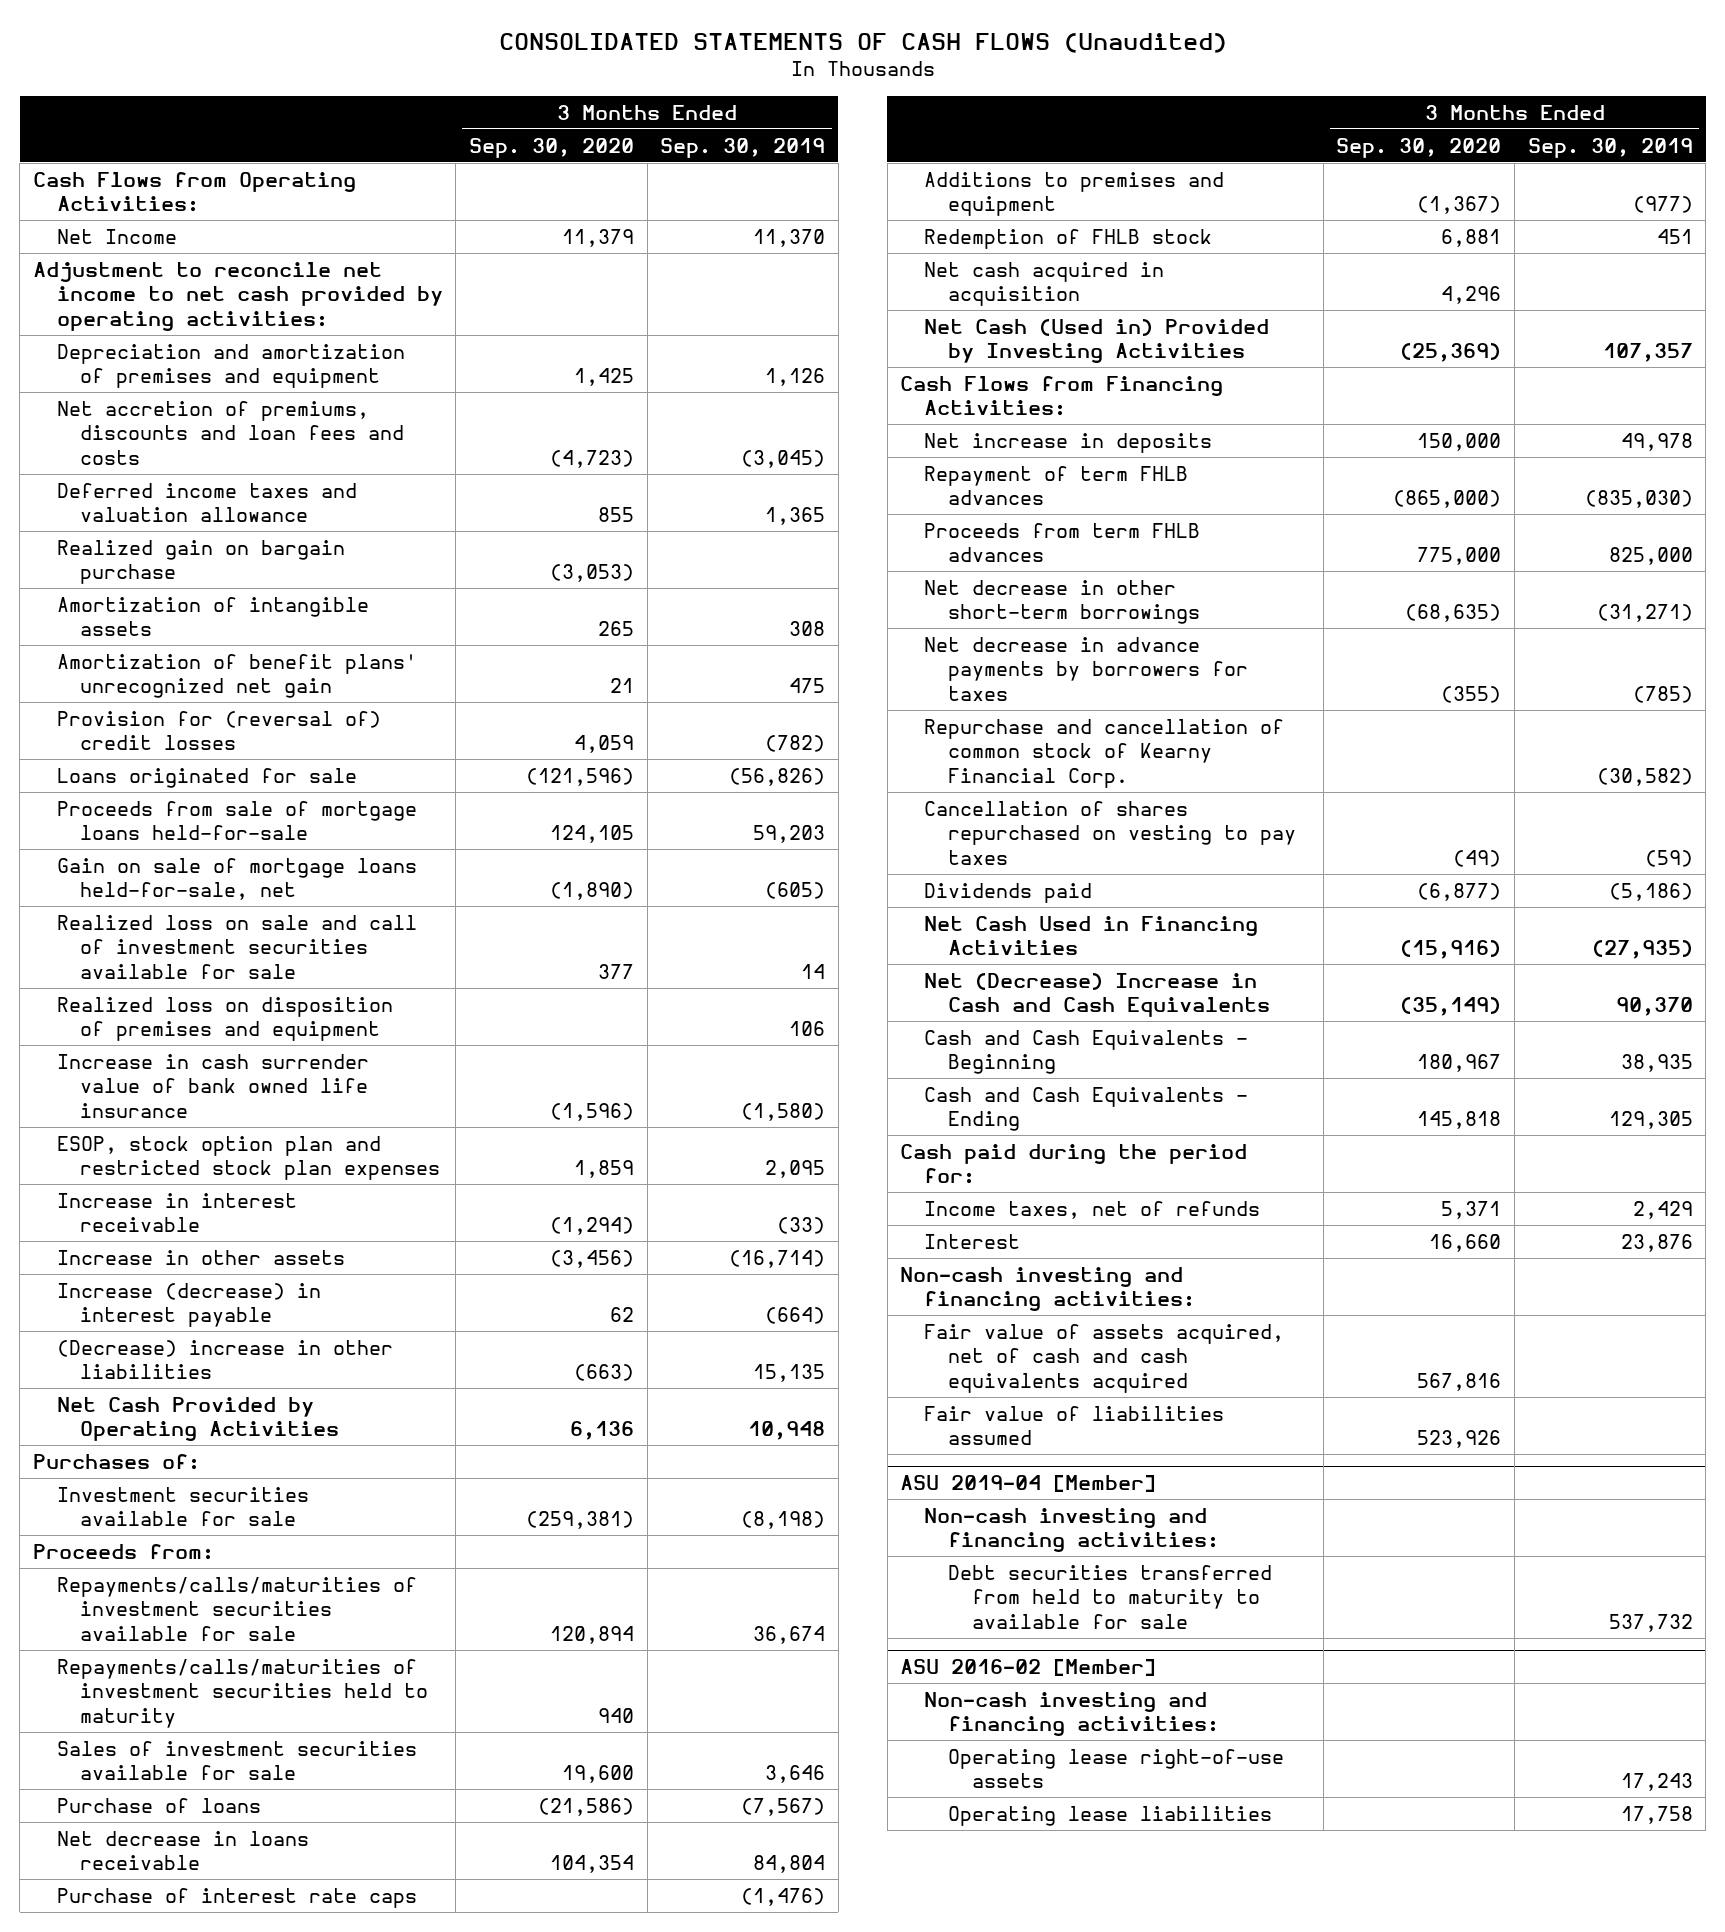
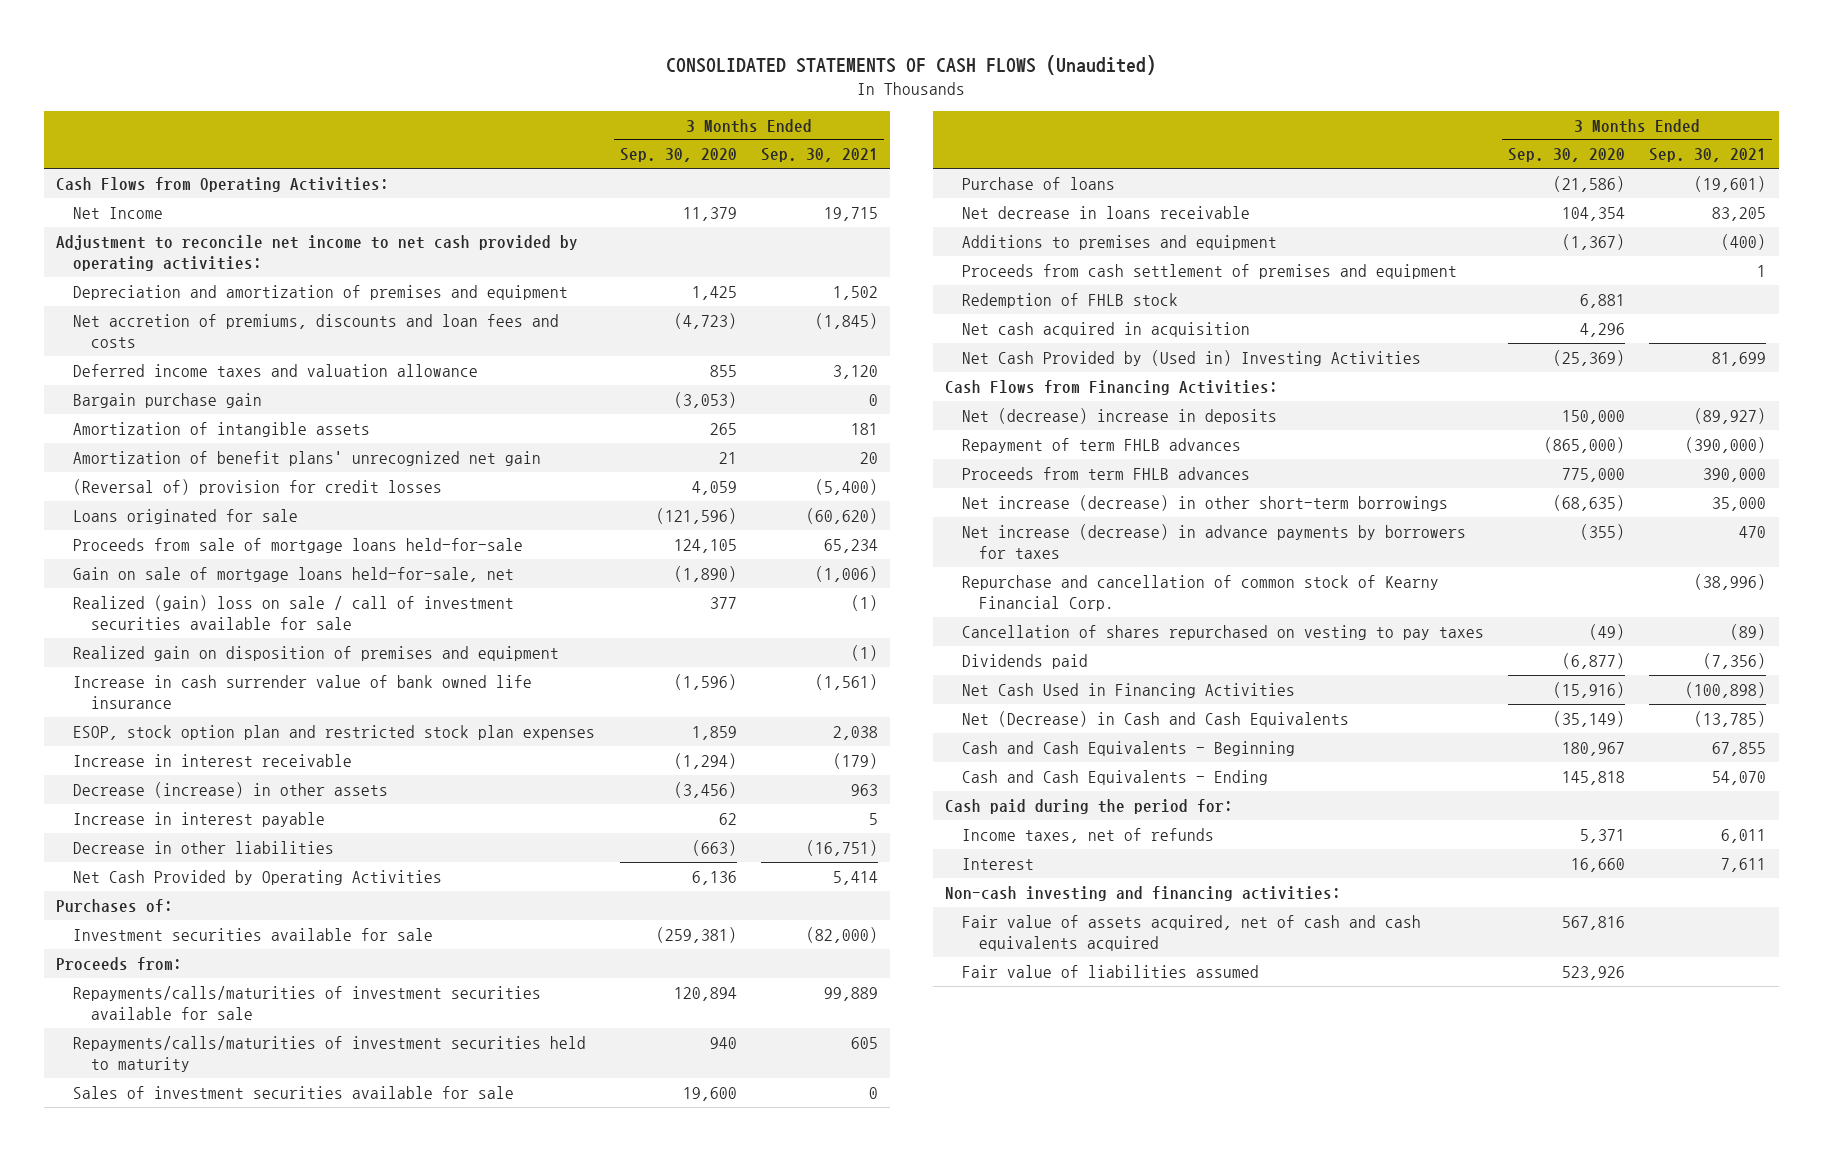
[660,137,826,158] Sep. 30, 2019 -> none
none -> [760,148,878,163] Sep. 30, 2021
[56,539,345,585] Realized gain on bargain purchase -> [73,392,263,408] Bargain purchase gain
[56,710,381,751] Provision for (reversal of) credit losses -> [73,478,443,495] (Reversal of) provision for credit losses
[56,914,417,979] Realized loss on sale and call of investment securities available for sale -> [73,594,515,631] Realized (gain) loss on sale / call of investment securities available for sale
[56,996,393,1042] Realized loss on disposition of premises and equipment -> [73,645,560,661] Realized gain on disposition of premises and equipment
[56,1249,345,1265] Increase in other assets -> [73,781,389,798] Decrease (increase) in other assets
[56,1282,321,1328] Increase (decrease) in interest payable -> [73,811,326,827] Increase in interest payable
[56,1339,393,1380] (Decrease) increase in other liabilities -> [73,840,335,854] Decrease in other liabilities
[56,1887,417,1908] Purchase of interest rate caps -> none
none -> [961,263,1457,279] Proceeds from cash settlement of premises and equipment
[924,318,1270,364] Net Cash (Used in) Provided by Investing Activities -> [961,349,1421,366] Net Cash Provided by (Used in) Investing Activities
[924,432,1213,453] Net increase in deposits -> [961,407,1277,424] Net (decrease) increase in deposits
[924,579,1200,625] Net decrease in other short-term borrowings -> [961,494,1448,511] Net increase (decrease) in other short-term borrowings
[924,636,1248,701] Net decrease in advance payments by borrowers for taxes -> [961,523,1466,560] Net increase (decrease) in advance payments by borrowers for taxes
[924,972,1270,1018] Net (Decrease) Increase in Cash and Cash Equivalents -> [961,710,1349,727] Net (Decrease) in Cash and Cash Equivalents
[900,1475,1157,1493] ASU 2019-04 [Member] -> none
[924,1507,1219,1553] Non-cash investing and financing activities: -> none
[947,1564,1272,1629] Debt securities transferred from held to maturity to available for sale -> none
[900,1659,1157,1677] ASU 2016-02 [Member] -> none
[924,1691,1219,1737] Non-cash investing and financing activities: -> none
[947,1748,1284,1789] Operating lease right-of-use assets -> none
[947,1805,1272,1826] Operating lease liabilities -> none

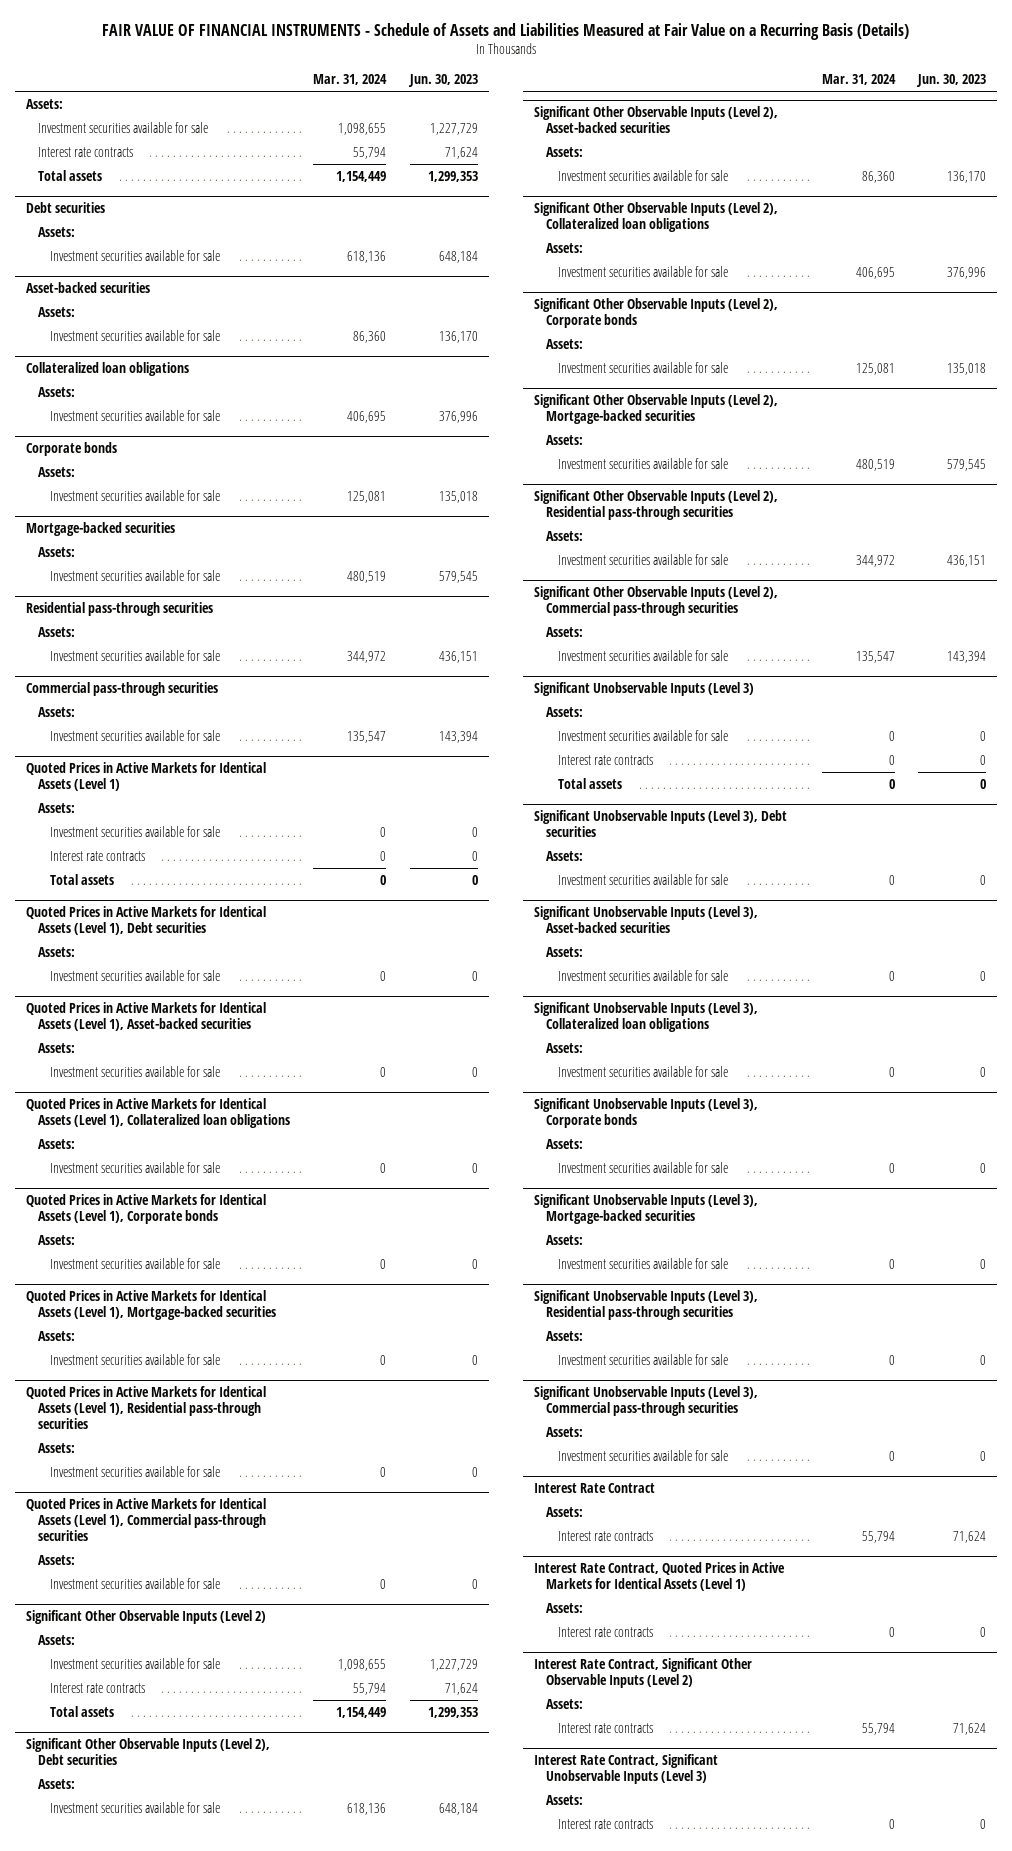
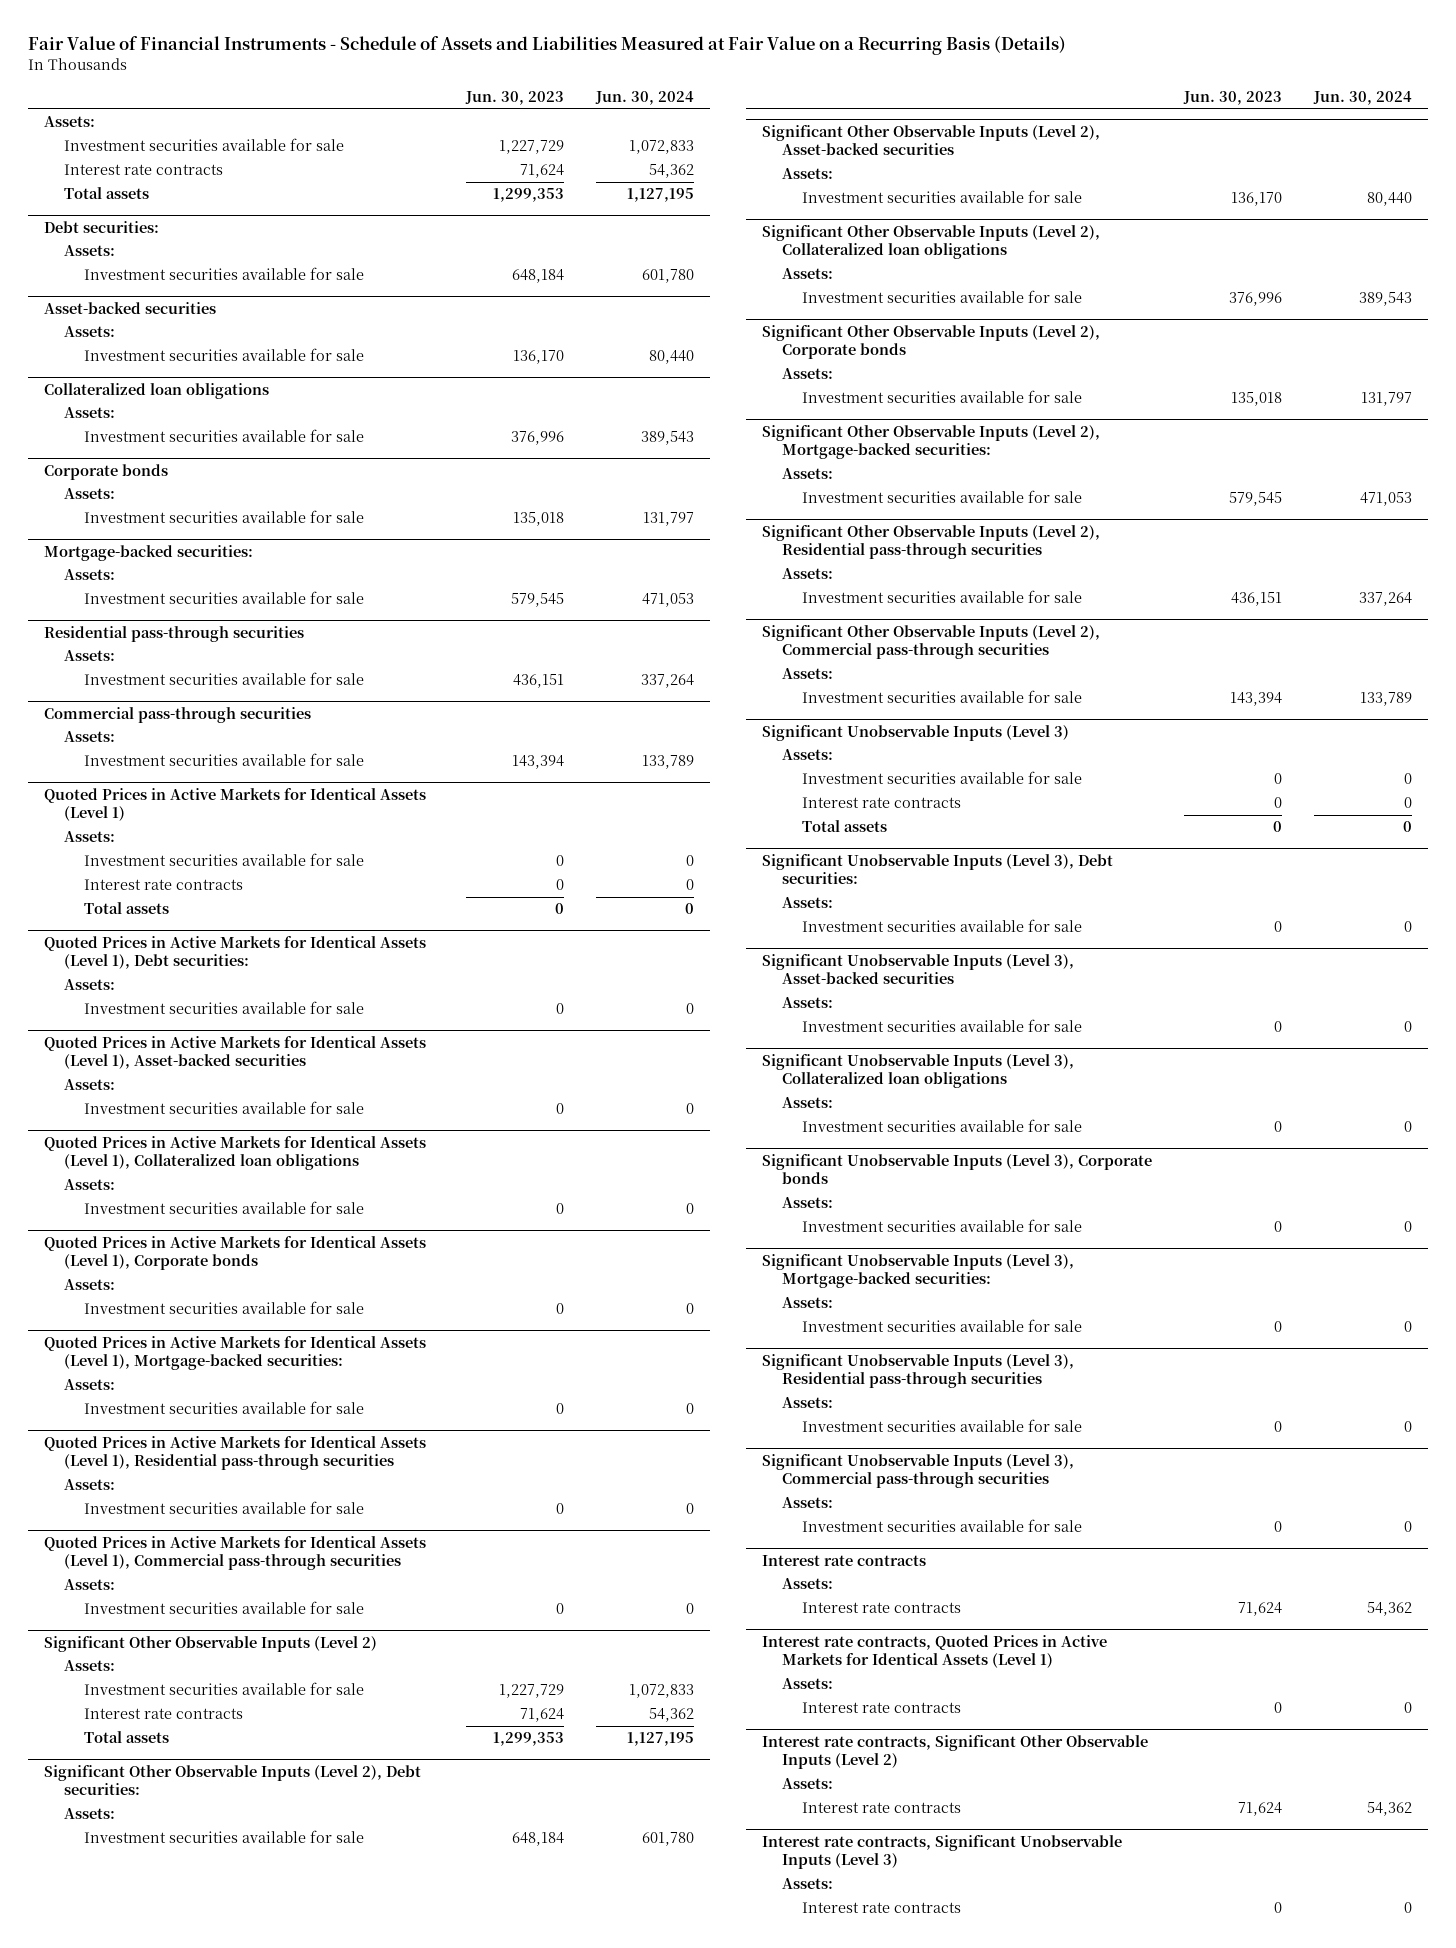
[102,22,910,40] FAIR VALUE OF FINANCIAL INSTRUMENTS - Schedule of Assets and Liabilities Measured at Fair Value on a Recurring Basis (Details) -> [27,36,1066,56] Fair Value of Financial Instruments - Schedule of Assets and Liabilities Measured at Fair Value on a Recurring Basis (Details)
[313,74,388,86] Mar. 31, 2024 -> none
none -> [594,90,694,105] Jun. 30, 2024
[26,201,106,213] Debt securities -> [43,220,159,233] Debt securities:
[26,521,176,536] Mortgage-backed securities -> [43,544,253,561] Mortgage-backed securities:
[26,905,267,936] Quoted Prices in Active Markets for Identical Assets (Level 1), Debt securities -> [43,935,426,970] Quoted Prices in Active Markets for Identical Assets (Level 1), Debt securities:
[26,1289,277,1321] Quoted Prices in Active Markets for Identical Assets (Level 1), Mortgage-backed securities -> [43,1335,426,1371] Quoted Prices in Active Markets for Identical Assets (Level 1), Mortgage-backed securities:
[26,1737,271,1766] Significant Other Observable Inputs (Level 2), Debt securities -> [43,1764,421,1796] Significant Other Observable Inputs (Level 2), Debt securities:
[534,393,779,425] Significant Other Observable Inputs (Level 2), Mortgage-backed securities -> [762,424,1101,460] Significant Other Observable Inputs (Level 2), Mortgage-backed securities:
[534,809,788,838] Significant Unobservable Inputs (Level 3), Debt securities -> [762,853,1114,885] Significant Unobservable Inputs (Level 3), Debt securities:
[534,1193,759,1225] Significant Unobservable Inputs (Level 3), Mortgage-backed securities -> [762,1253,1075,1289] Significant Unobservable Inputs (Level 3), Mortgage-backed securities:
[534,1482,656,1493] Interest Rate Contract -> [762,1554,927,1566] Interest rate contracts
[534,1561,786,1592] Interest Rate Contract, Quoted Prices in Active Markets for Identical Assets (Level 1) -> [762,1634,1108,1669] Interest rate contracts, Quoted Prices in Active Markets for Identical Assets (Level 1)
[534,1657,753,1689] Interest Rate Contract, Significant Other Observable Inputs (Level 2) -> [762,1734,1149,1770] Interest rate contracts, Significant Other Observable Inputs (Level 2)
[534,1753,719,1785] Interest Rate Contract, Significant Unobservable Inputs (Level 3) -> [762,1834,1123,1870] Interest rate contracts, Significant Unobservable Inputs (Level 3)

